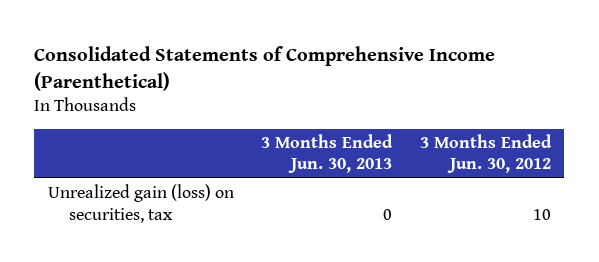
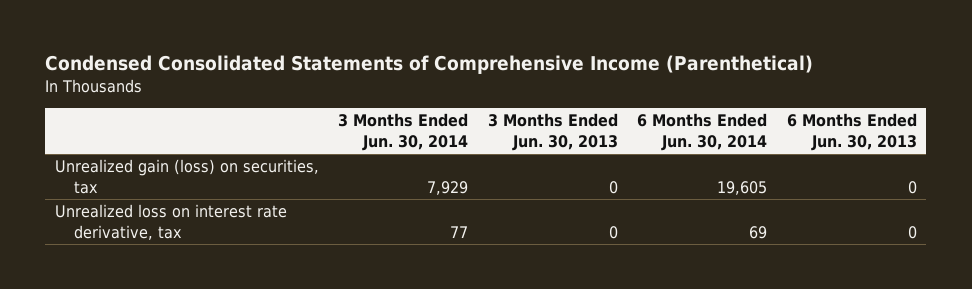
[34,46,496,92] Consolidated Statements of Comprehensive Income (Parenthetical) -> [45,55,814,75] Condensed Consolidated Statements of Comprehensive Income (Parenthetical)
[419,134,552,174] 3 Months Ended Jun. 30, 2012 -> none
none -> [338,113,469,151] 3 Months Ended Jun. 30, 2014
none -> [637,113,768,151] 6 Months Ended Jun. 30, 2014
none -> [786,113,917,151] 6 Months Ended Jun. 30, 2013
none -> [55,204,288,240] Unrealized loss on interest rate derivative, tax

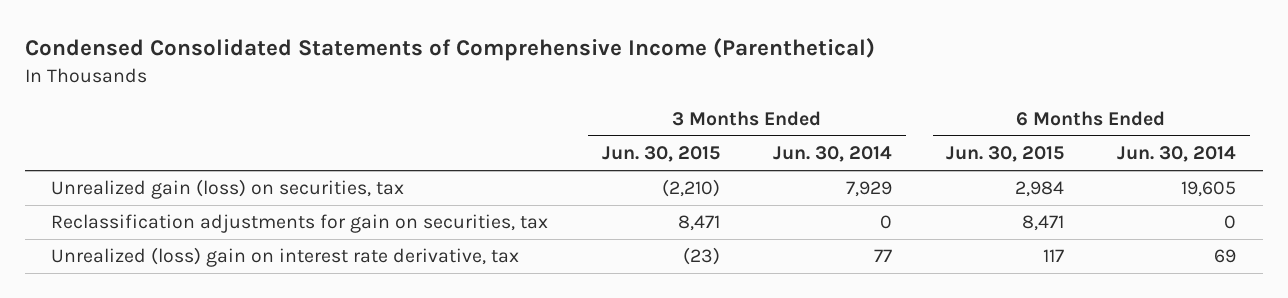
[487,113,618,151] 3 Months Ended Jun. 30, 2013 -> none
[786,113,917,151] 6 Months Ended Jun. 30, 2013 -> none
none -> [601,146,720,163] Jun. 30, 2015
none -> [945,146,1064,163] Jun. 30, 2015
none -> [51,214,549,234] Reclassification adjustments for gain on securities, tax
[55,204,288,240] Unrealized loss on interest rate derivative, tax -> [51,247,520,268] Unrealized (loss) gain on interest rate derivative, tax

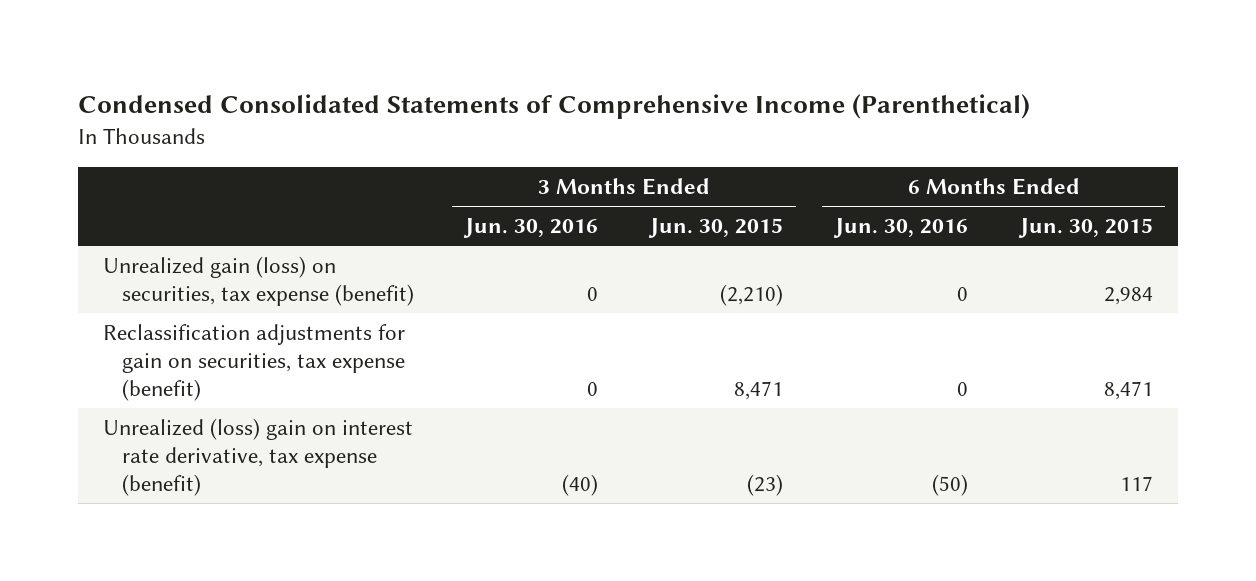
[773,146,893,163] Jun. 30, 2014 -> none
[1117,146,1237,163] Jun. 30, 2014 -> none
none -> [463,218,599,239] Jun. 30, 2016
none -> [832,218,968,239] Jun. 30, 2016
[51,179,405,200] Unrealized gain (loss) on securities, tax -> [103,255,414,307] Unrealized gain (loss) on securities, tax expense (benefit)
[51,214,549,234] Reclassification adjustments for gain on securities, tax -> [103,323,406,402] Reclassification adjustments for gain on securities, tax expense (benefit)
[51,247,520,268] Unrealized (loss) gain on interest rate derivative, tax -> [103,417,414,497] Unrealized (loss) gain on interest rate derivative, tax expense (benefit)

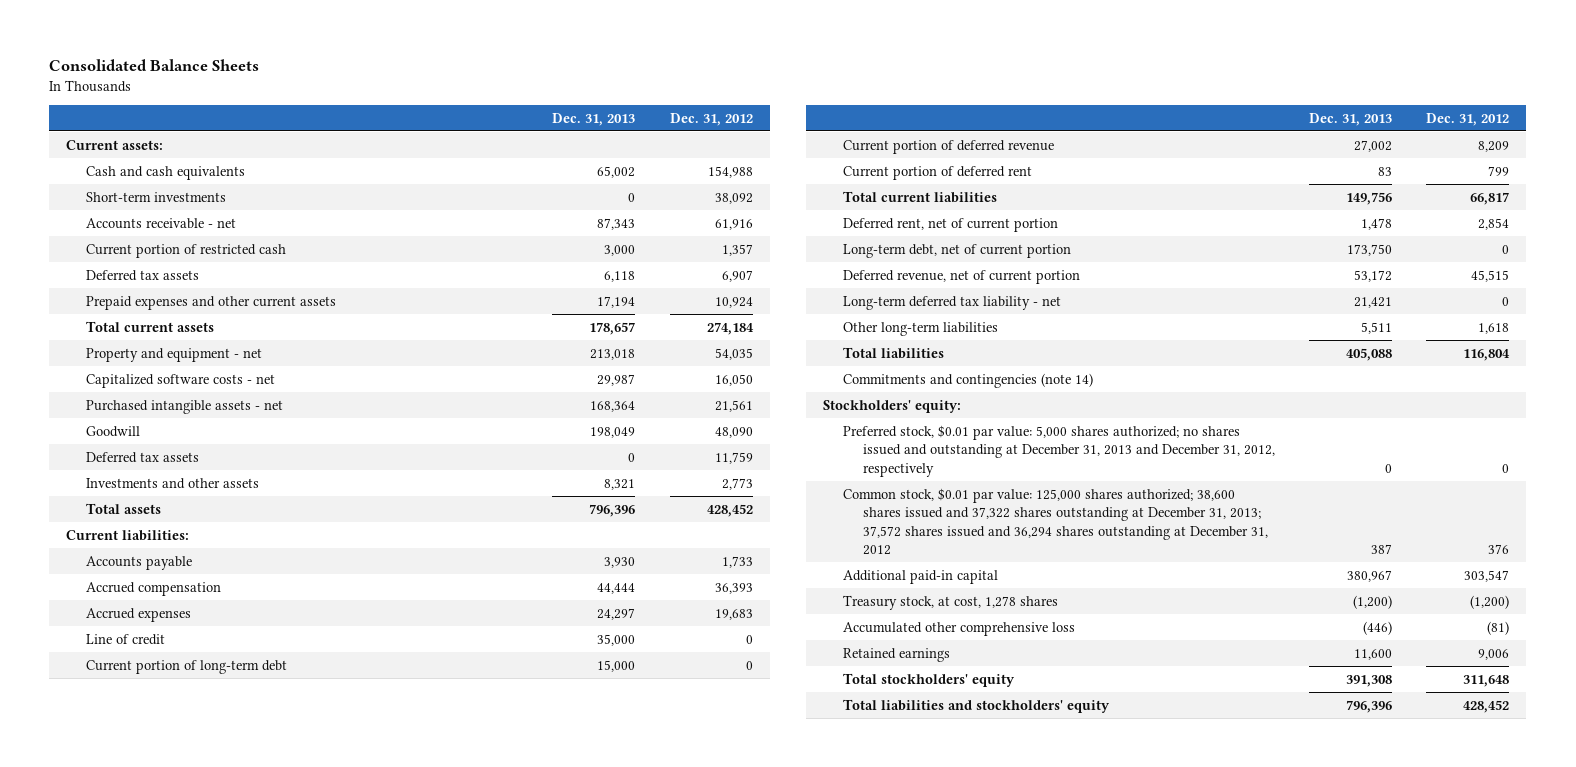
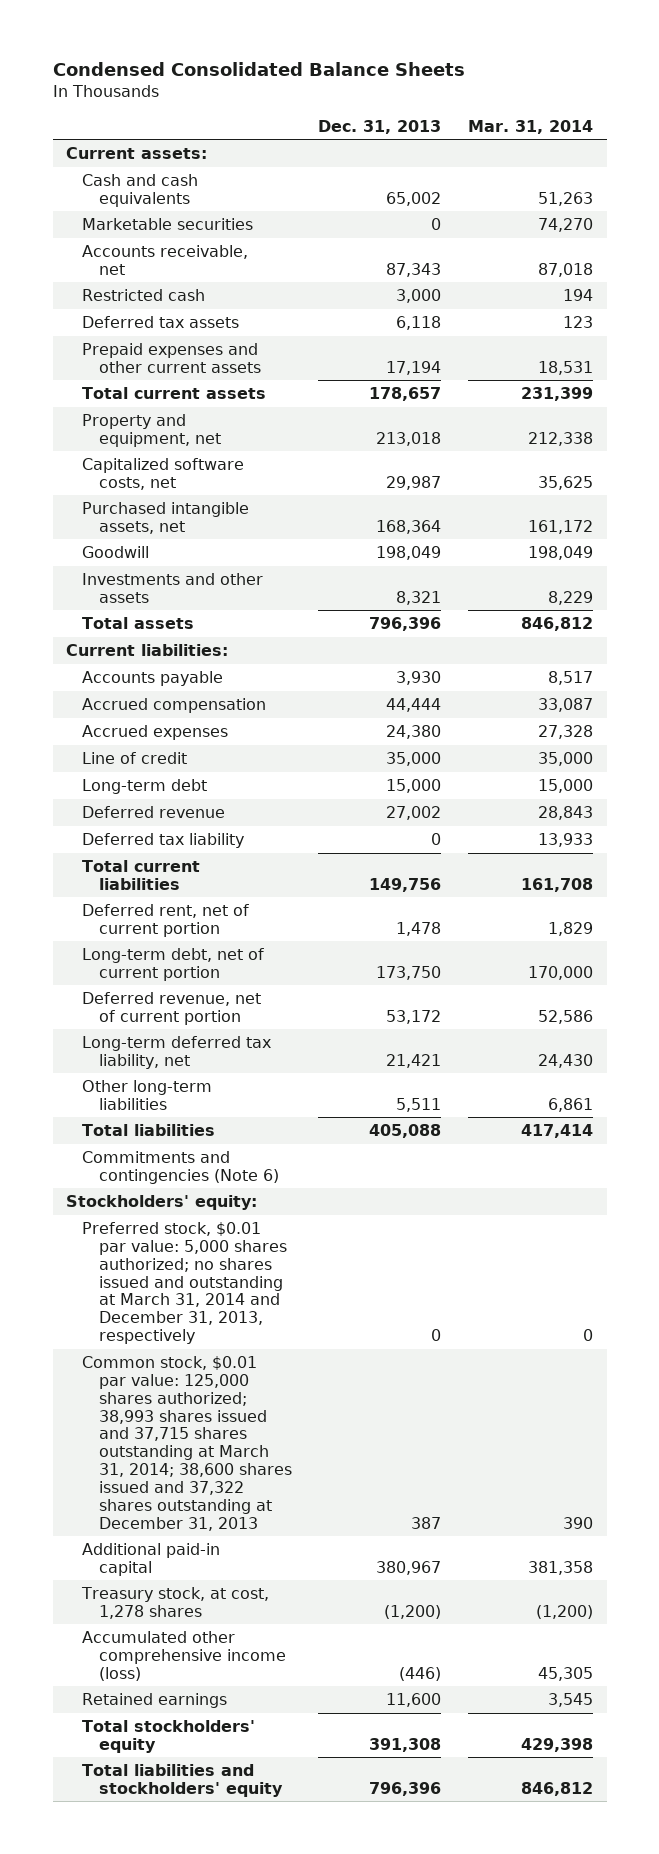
[49,59,260,72] Consolidated Balance Sheets -> [52,62,465,77] Condensed Consolidated Balance Sheets
[669,112,753,126] Dec. 31, 2012 -> none
none -> [468,119,594,134] Mar. 31, 2014
[86,191,227,202] Short-term investments -> [82,217,254,230] Marketable securities
[86,217,237,229] Accounts receivable - net -> [82,244,249,275] Accounts receivable, net
[86,243,287,258] Current portion of restricted cash -> [82,288,206,301] Restricted cash
[86,347,263,362] Property and equipment - net -> [82,413,221,447] Property and equipment, net
[86,373,276,388] Capitalized software costs - net -> [82,457,245,490] Capitalized software costs, net
[86,399,284,414] Purchased intangible assets - net -> [82,501,250,534] Purchased intangible assets, net
[86,451,200,463] Deferred tax assets -> none
[597,607,636,620] 24,297 -> [386,724,442,739] 24,380
[842,165,1032,180] Current portion of deferred rent -> none
[86,659,288,674] Current portion of long-term debt -> [82,778,208,794] Long-term debt
[842,139,1054,154] Current portion of deferred revenue -> [82,805,226,818] Deferred revenue
none -> [82,832,245,848] Deferred tax liability
[842,295,1061,310] Long-term deferred tax liability - net -> [82,1035,272,1069] Long-term deferred tax liability, net
[842,372,1093,388] Commitments and contingencies (note 14) -> [82,1150,279,1184] Commitments and contingencies (Note 6)
[842,424,1275,477] Preferred stock, $0.01 par value: 5,000 shares authorized; no shares issued and outstanding at December 31, 2013 and December 31, 2012, respectively -> [82,1221,287,1345] Preferred stock, $0.01 par value: 5,000 shares authorized; no shares issued and outstanding at March 31, 2014 and December 31, 2013, respectively
[842,487,1268,555] Common stock, $0.01 par value: 125,000 shares authorized; 38,600 shares issued and 37,322 shares outstanding at December 31, 2013; 37,572 shares issued and 36,294 shares outstanding at December 31, 2012 -> [82,1355,292,1531] Common stock, $0.01 par value: 125,000 shares authorized; 38,993 shares issued and 37,715 shares outstanding at March 31, 2014; 38,600 shares issued and 37,322 shares outstanding at December 31, 2013
[842,621,1075,636] Accumulated other comprehensive loss -> [82,1630,286,1681] Accumulated other comprehensive income (loss)

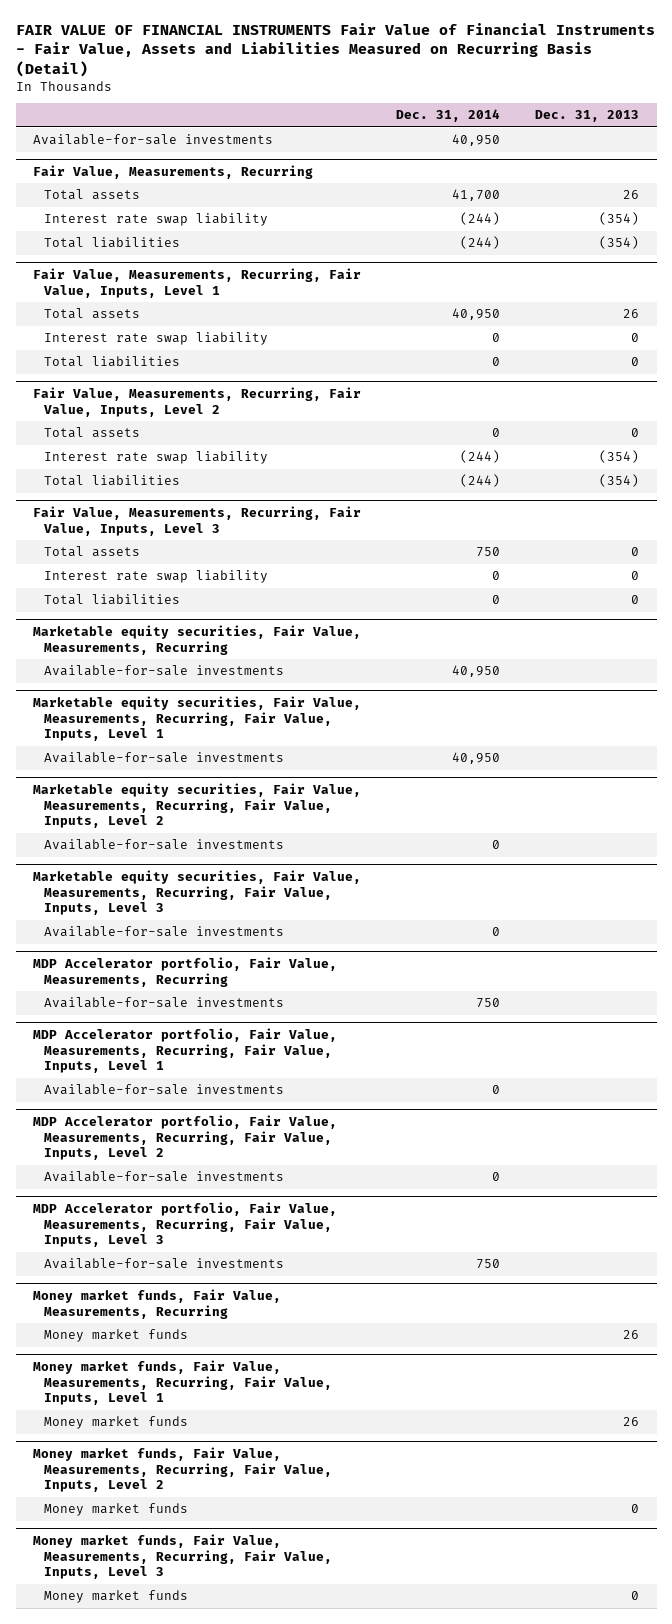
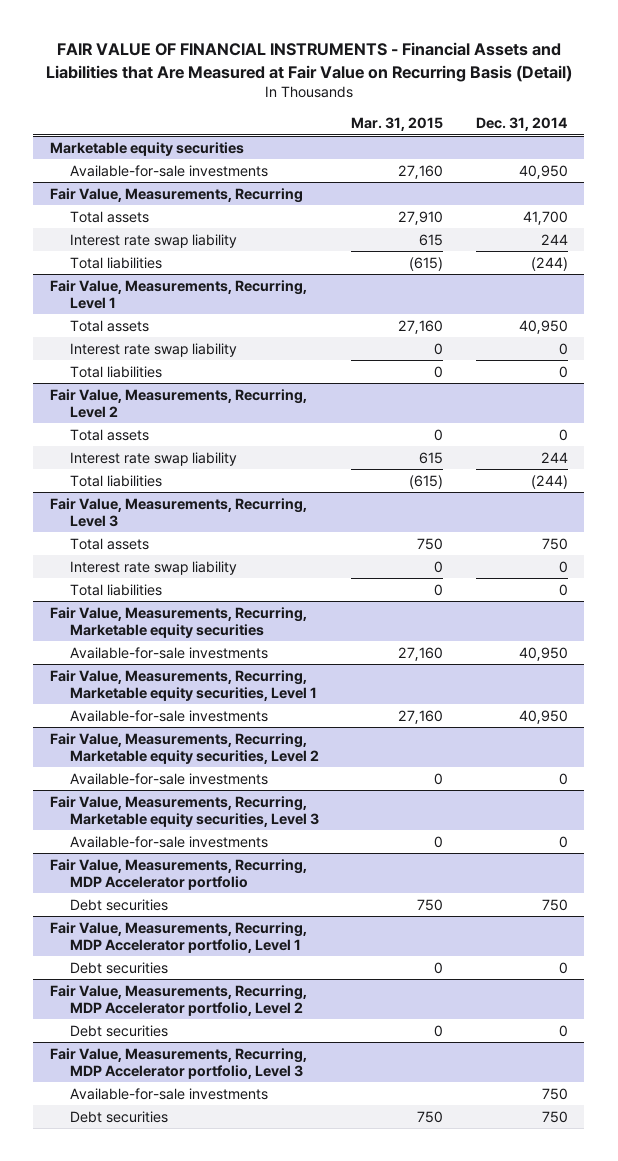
[15,23,655,77] FAIR VALUE OF FINANCIAL INSTRUMENTS Fair Value of Financial Instruments - Fair Value, Assets and Liabilities Measured on Recurring Basis (Detail) -> [45,42,572,82] FAIR VALUE OF FINANCIAL INSTRUMENTS - Financial Assets and Liabilities that Are Measured at Fair Value on Recurring Basis (Detail)
[535,110,640,123] Dec. 31, 2013 -> none
none -> [351,117,444,132] Mar. 31, 2015
none -> [49,141,244,156] Marketable equity securities
[460,212,501,226] (244) -> [541,233,569,245] 244
[33,267,362,298] Fair Value, Measurements, Recurring, Fair Value, Inputs, Level 1 -> [49,279,307,309] Fair Value, Measurements, Recurring, Level 1
[33,386,362,417] Fair Value, Measurements, Recurring, Fair Value, Inputs, Level 2 -> [49,388,307,418] Fair Value, Measurements, Recurring, Level 2
[460,450,501,464] (244) -> [541,451,569,463] 244
[33,505,362,536] Fair Value, Measurements, Recurring, Fair Value, Inputs, Level 3 -> [49,497,307,527] Fair Value, Measurements, Recurring, Level 3
[33,624,362,655] Marketable equity securities, Fair Value, Measurements, Recurring -> [49,606,307,638] Fair Value, Measurements, Recurring, Marketable equity securities
[33,695,362,742] Marketable equity securities, Fair Value, Measurements, Recurring, Fair Value, Inputs, Level 1 -> [49,669,317,701] Fair Value, Measurements, Recurring, Marketable equity securities, Level 1
[43,839,284,851] Available-for-sale investments -> none
[33,869,362,916] Marketable equity securities, Fair Value, Measurements, Recurring, Fair Value, Inputs, Level 3 -> none
[43,926,284,938] Available-for-sale investments -> none
[33,956,338,987] MDP Accelerator portfolio, Fair Value, Measurements, Recurring -> none
[43,997,284,1009] Available-for-sale investments -> none
[33,1027,338,1074] MDP Accelerator portfolio, Fair Value, Measurements, Recurring, Fair Value, Inputs, Level 1 -> none
[33,782,362,829] Marketable equity securities, Fair Value, Measurements, Recurring, Fair Value, Inputs, Level 2 -> [49,732,319,764] Fair Value, Measurements, Recurring, Marketable equity securities, Level 2
[33,1114,338,1161] MDP Accelerator portfolio, Fair Value, Measurements, Recurring, Fair Value, Inputs, Level 2 -> none
none -> [49,795,319,827] Fair Value, Measurements, Recurring, Marketable equity securities, Level 3
none -> [49,858,307,890] Fair Value, Measurements, Recurring, MDP Accelerator portfolio
none -> [69,898,168,911] Debt securities
none -> [49,921,307,953] Fair Value, Measurements, Recurring, MDP Accelerator portfolio, Level 1
none -> [69,961,168,974] Debt securities
none -> [49,984,307,1016] Fair Value, Measurements, Recurring, MDP Accelerator portfolio, Level 2
none -> [69,1024,168,1037] Debt securities
[33,1201,338,1248] MDP Accelerator portfolio, Fair Value, Measurements, Recurring, Fair Value, Inputs, Level 3 -> [49,1047,307,1079] Fair Value, Measurements, Recurring, MDP Accelerator portfolio, Level 3
[33,1288,282,1319] Money market funds, Fair Value, Measurements, Recurring -> none
[43,1329,188,1343] Money market funds -> none
[33,1359,332,1406] Money market funds, Fair Value, Measurements, Recurring, Fair Value, Inputs, Level 1 -> none
[43,1416,188,1430] Money market funds -> none
[33,1446,332,1493] Money market funds, Fair Value, Measurements, Recurring, Fair Value, Inputs, Level 2 -> none
[43,1503,188,1517] Money market funds -> none
[33,1533,332,1580] Money market funds, Fair Value, Measurements, Recurring, Fair Value, Inputs, Level 3 -> none
[43,1590,188,1604] Money market funds -> none
none -> [69,1110,168,1123] Debt securities

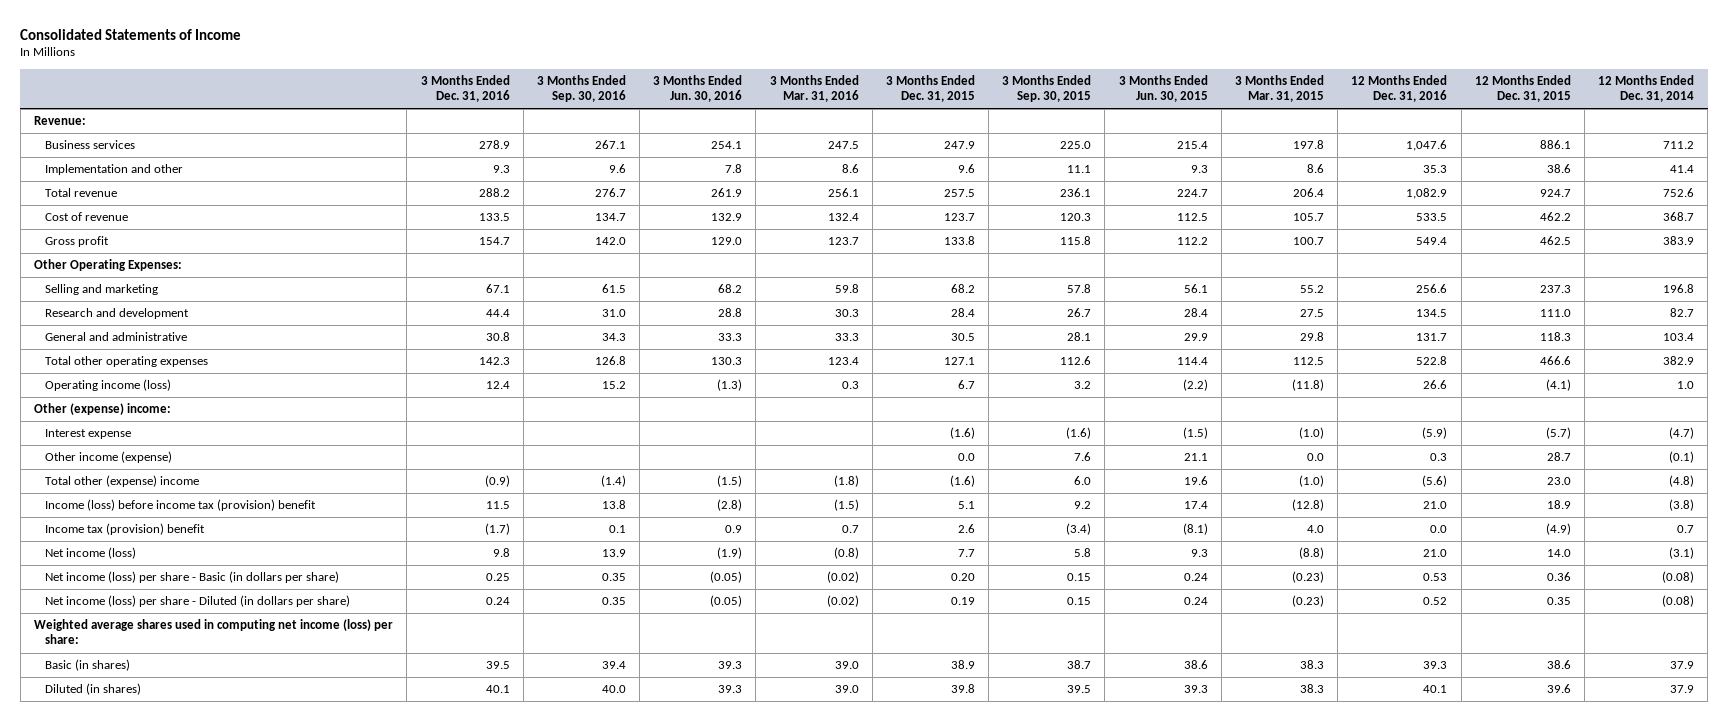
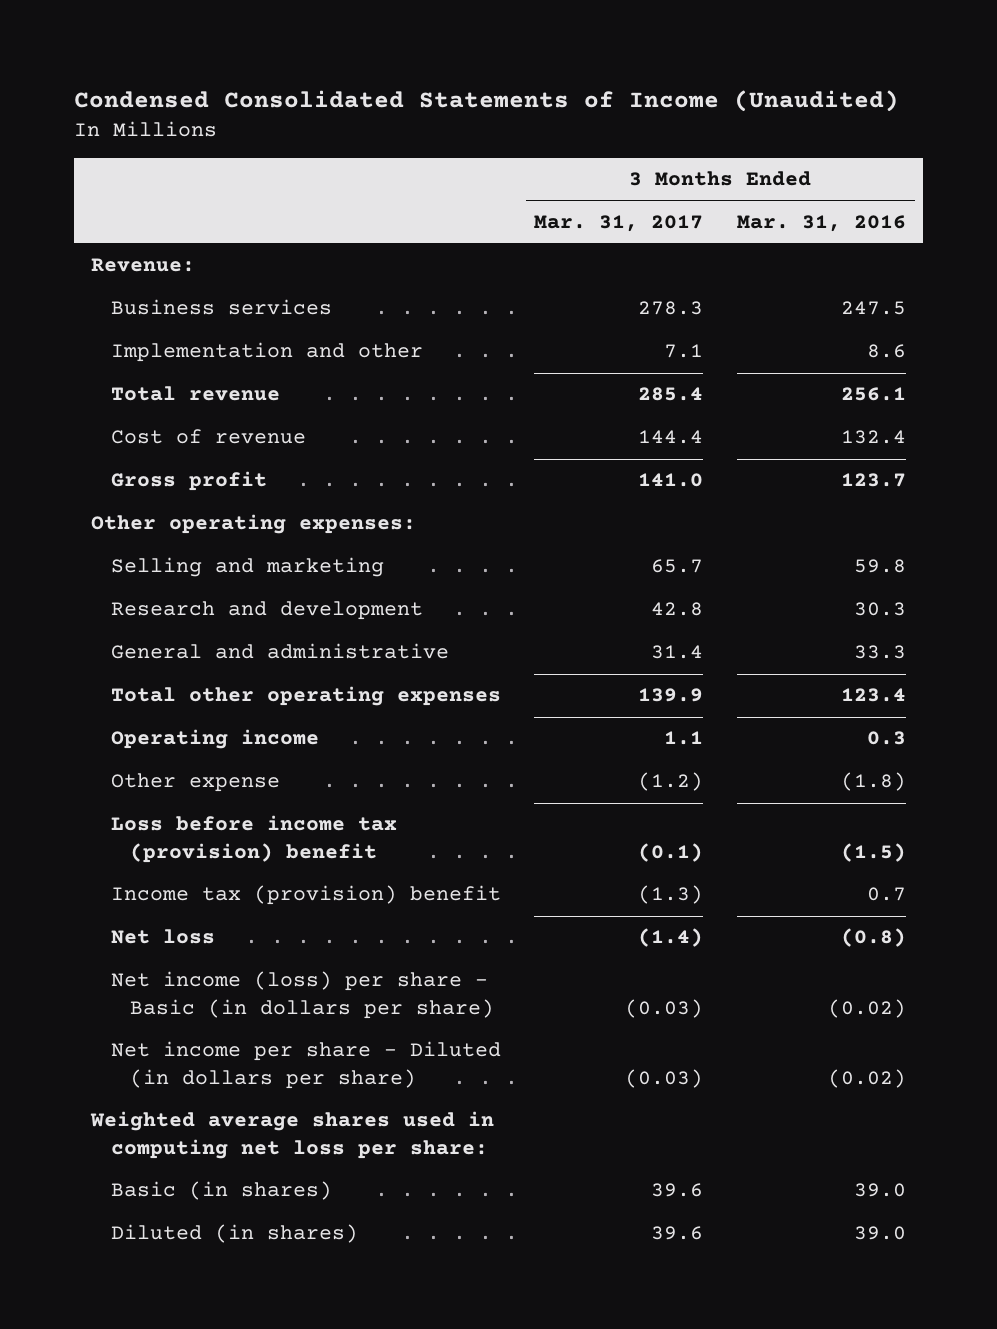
[20,28,242,40] Consolidated Statements of Income -> [73,90,899,113] Condensed Consolidated Statements of Income (Unaudited)
[420,75,510,103] 3 Months Ended Dec. 31, 2016 -> none
[536,75,626,103] 3 Months Ended Sep. 30, 2016 -> none
[653,75,743,103] 3 Months Ended Jun. 30, 2016 -> none
[885,75,975,103] 3 Months Ended Dec. 31, 2015 -> none
[1002,75,1092,103] 3 Months Ended Sep. 30, 2015 -> none
[1118,75,1208,103] 3 Months Ended Jun. 30, 2015 -> none
[1235,75,1325,103] 3 Months Ended Mar. 31, 2015 -> none
[1351,75,1448,103] 12 Months Ended Dec. 31, 2016 -> none
[1474,75,1571,103] 12 Months Ended Dec. 31, 2015 -> none
[1598,75,1695,103] 12 Months Ended Dec. 31, 2014 -> none
none -> [534,214,704,232] Mar. 31, 2017
[34,259,183,272] Other Operating Expenses: -> [90,514,416,535] Other operating expenses:
[34,403,172,416] Other (expense) income: -> none
[44,429,131,440] Interest expense -> none
[44,451,172,464] Other income (expense) -> none
[44,379,171,392] Operating income (loss) -> [110,729,319,750] Operating income
[44,475,199,488] Total other (expense) income -> [110,773,280,793] Other expense
[44,499,316,512] Income (loss) before income tax (provision) benefit -> [110,815,397,864] Loss before income tax (provision) benefit
[44,547,136,560] Net income (loss) -> [110,929,215,945] Net loss
[44,595,350,608] Net income (loss) per share - Diluted (in dollars per share) -> [110,1041,501,1090] Net income per share - Diluted (in dollars per share)
[34,619,394,645] Weighted average shares used in computing net income (loss) per share: -> [89,1111,494,1160] Weighted average shares used in computing net loss per share:

